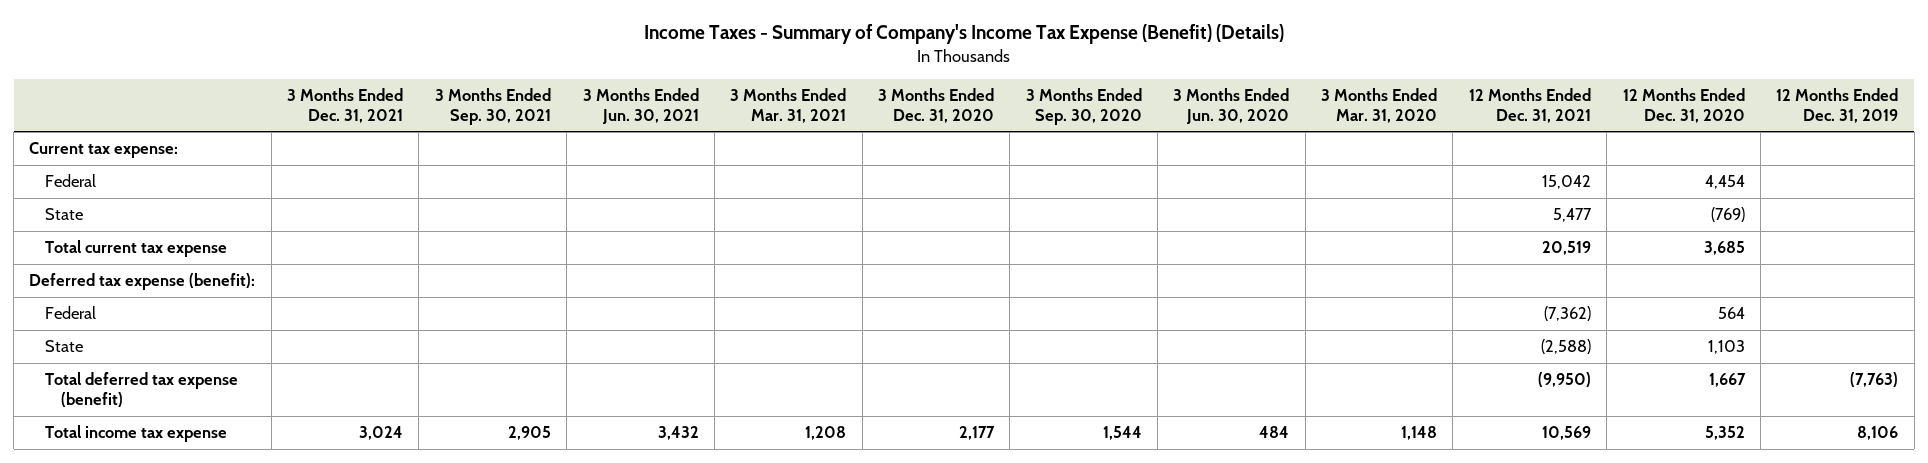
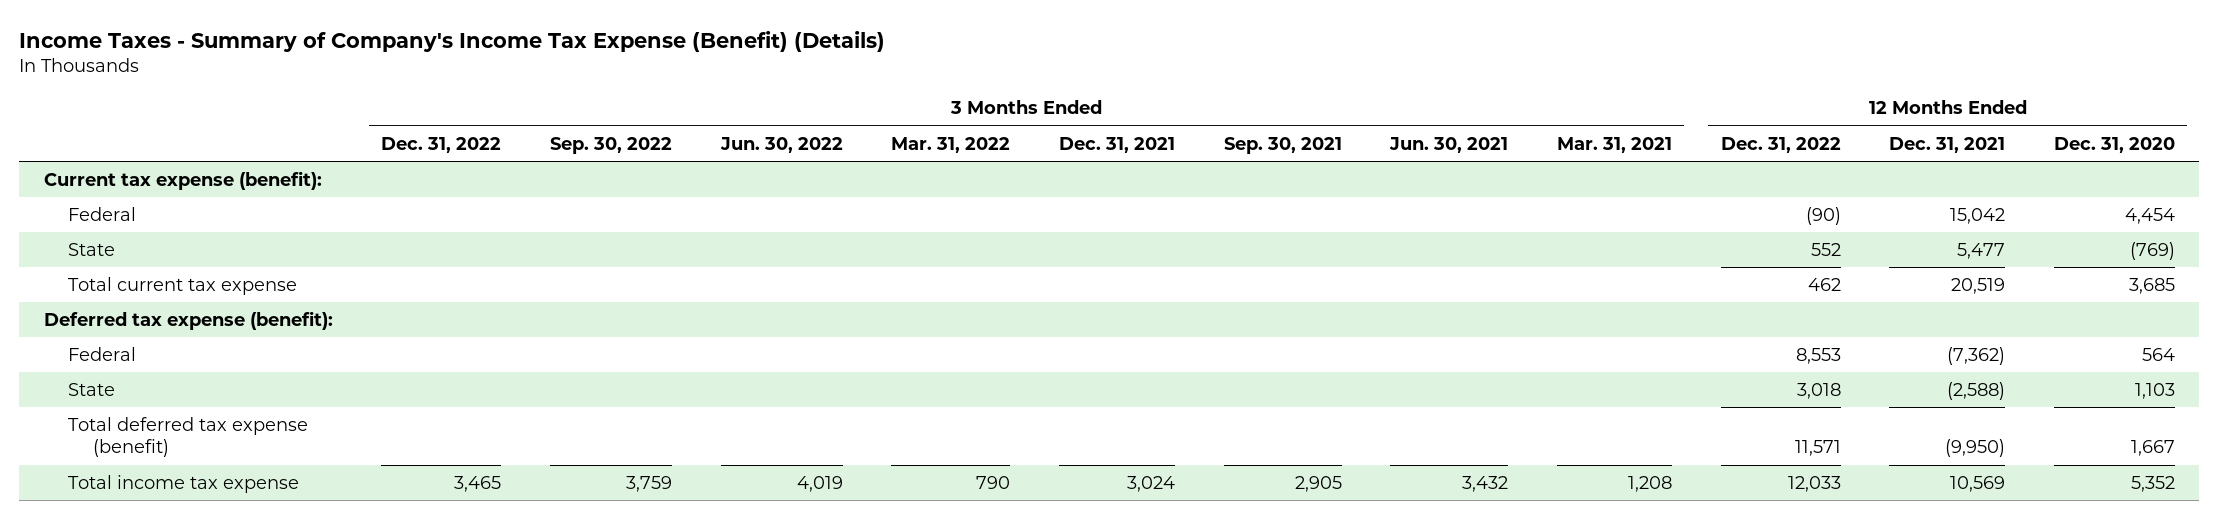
[877,87,994,123] 3 Months Ended Dec. 31, 2020 -> none
[1025,87,1142,125] 3 Months Ended Sep. 30, 2020 -> none
[1173,87,1290,124] 3 Months Ended Jun. 30, 2020 -> none
[1321,87,1438,123] 3 Months Ended Mar. 31, 2020 -> none
[1776,87,1899,123] 12 Months Ended Dec. 31, 2019 -> none
none -> [381,136,502,153] Dec. 31, 2022
none -> [549,136,672,154] Sep. 30, 2022
none -> [719,136,843,153] Jun. 30, 2022
none -> [891,136,1011,153] Mar. 31, 2022
none -> [1720,136,1841,153] Dec. 31, 2022
[29,142,179,159] Current tax expense: -> [43,171,322,191] Current tax expense (benefit):

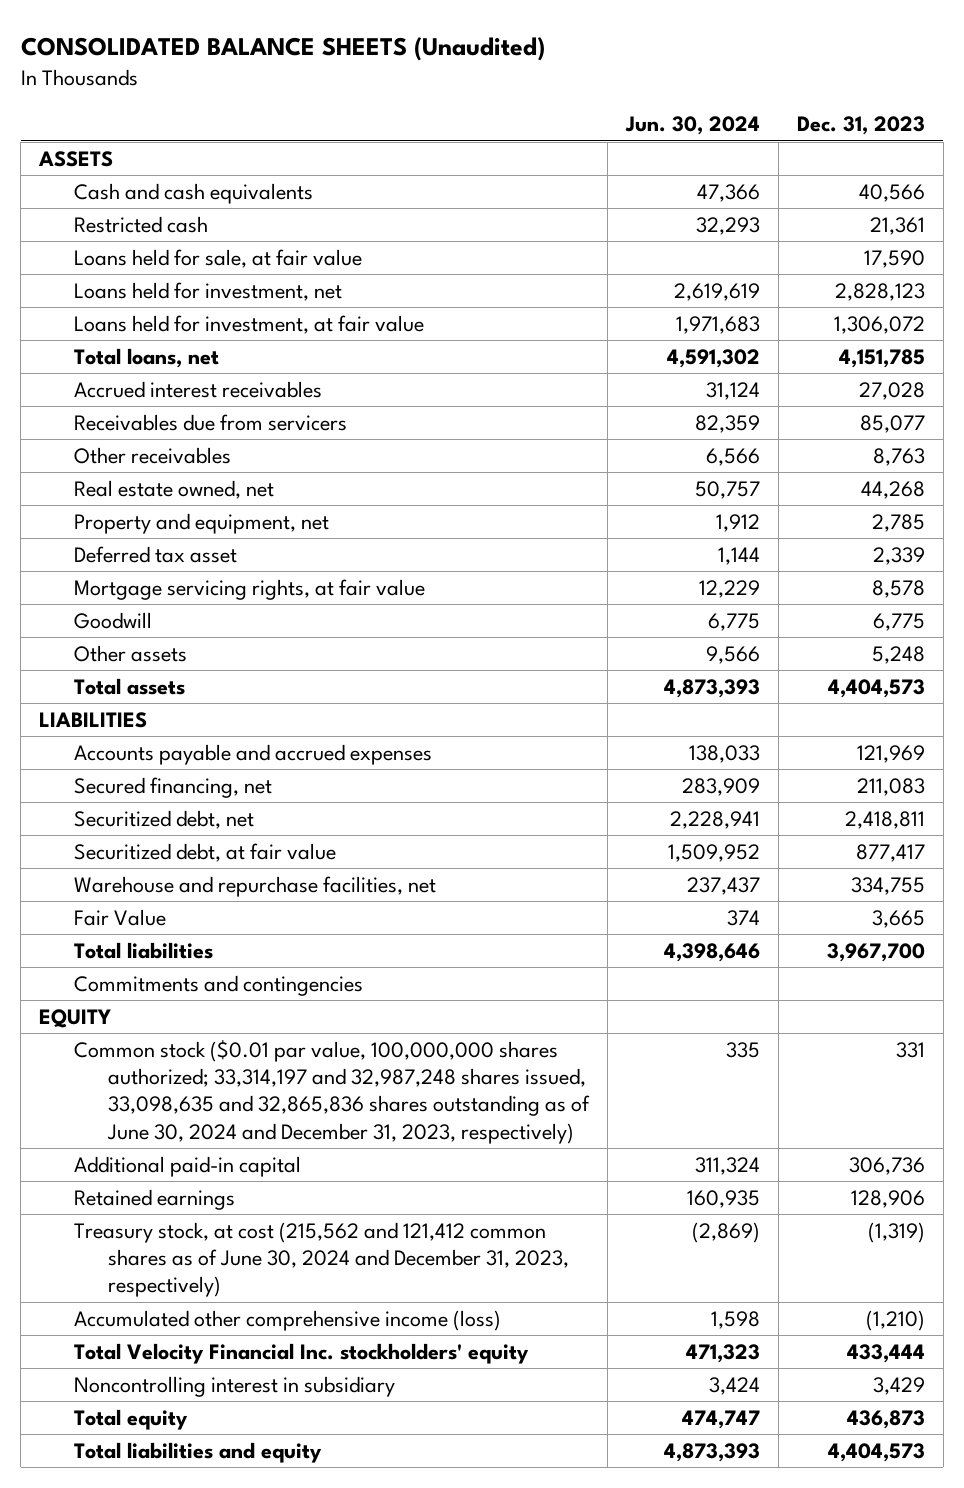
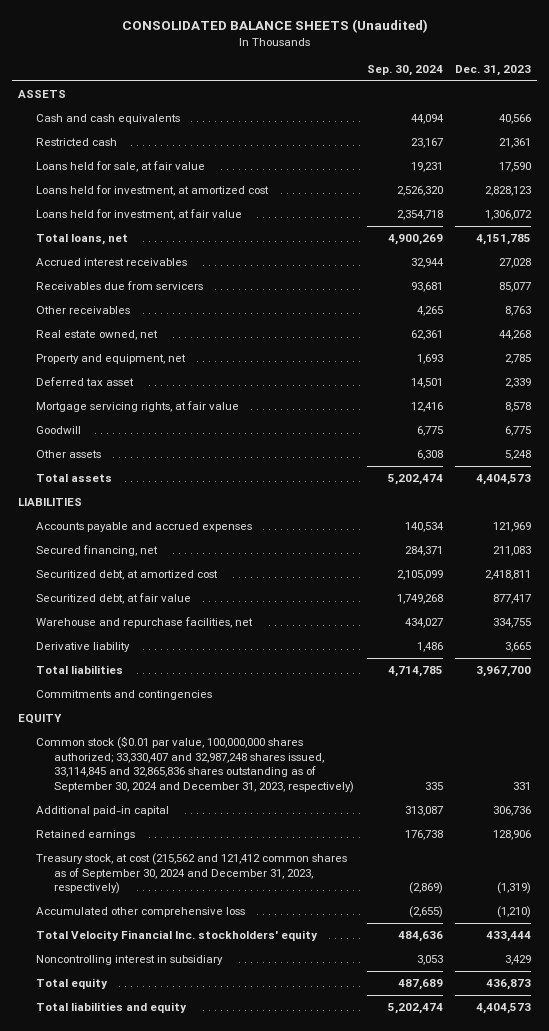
[624,116,760,136] Jun. 30, 2024 -> none
none -> [366,65,443,77] Sep. 30, 2024
[73,281,342,301] Loans held for investment, net -> [36,185,270,197] Loans held for investment, at amortized cost
[73,809,254,829] Securitized debt, net -> [36,570,219,581] Securitized debt, at amortized cost
[73,908,166,926] Fair Value -> [36,642,131,653] Derivative liability
[73,1039,591,1144] Common stock ($0.01 par value, 100,000,000 shares authorized; 33,314,197 and 32,987,248 shares issued, 33,098,635 and 32,865,836 shares outstanding as of June 30, 2024 and December 31, 2023, respectively) -> [36,736,355,793] Common stock ($0.01 par value, 100,000,000 shares authorized; 33,330,407 and 32,987,248 shares issued, 33,114,845 and 32,865,836 shares outstanding as of September 30, 2024 and December 31, 2023, respectively)
[73,1221,570,1298] Treasury stock, at cost (215,562 and 121,412 common shares as of June 30, 2024 and December 31, 2023, respectively) -> [36,853,348,895] Treasury stock, at cost (215,562 and 121,412 common shares as of September 30, 2024 and December 31, 2023, respectively)
[73,1309,501,1331] Accumulated other comprehensive income (loss) -> [36,907,246,918] Accumulated other comprehensive loss

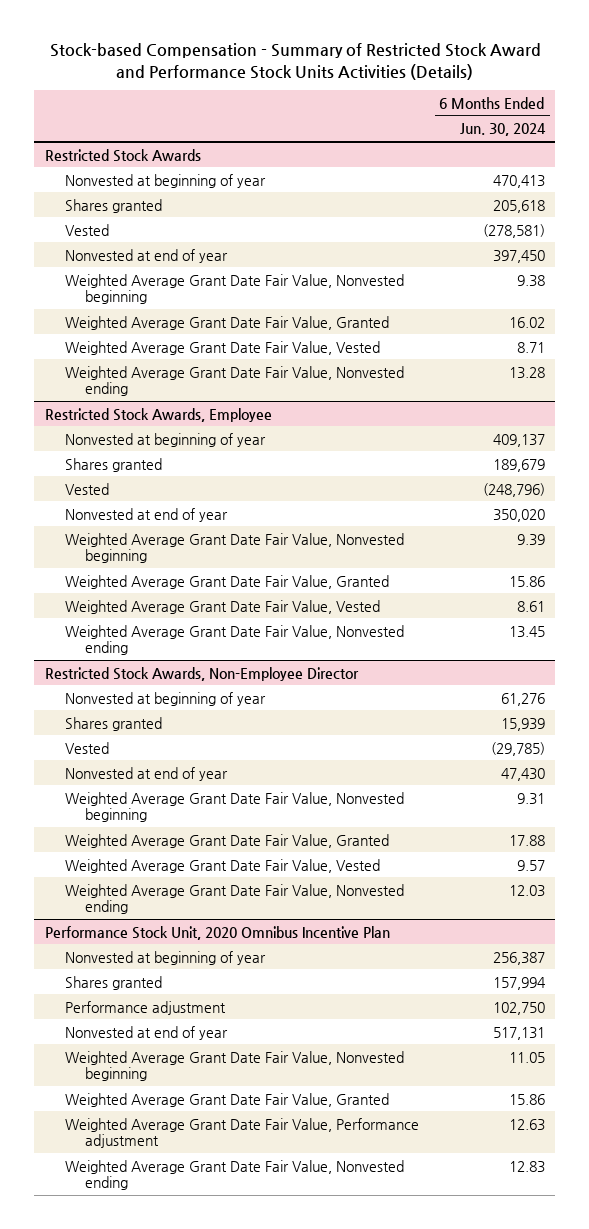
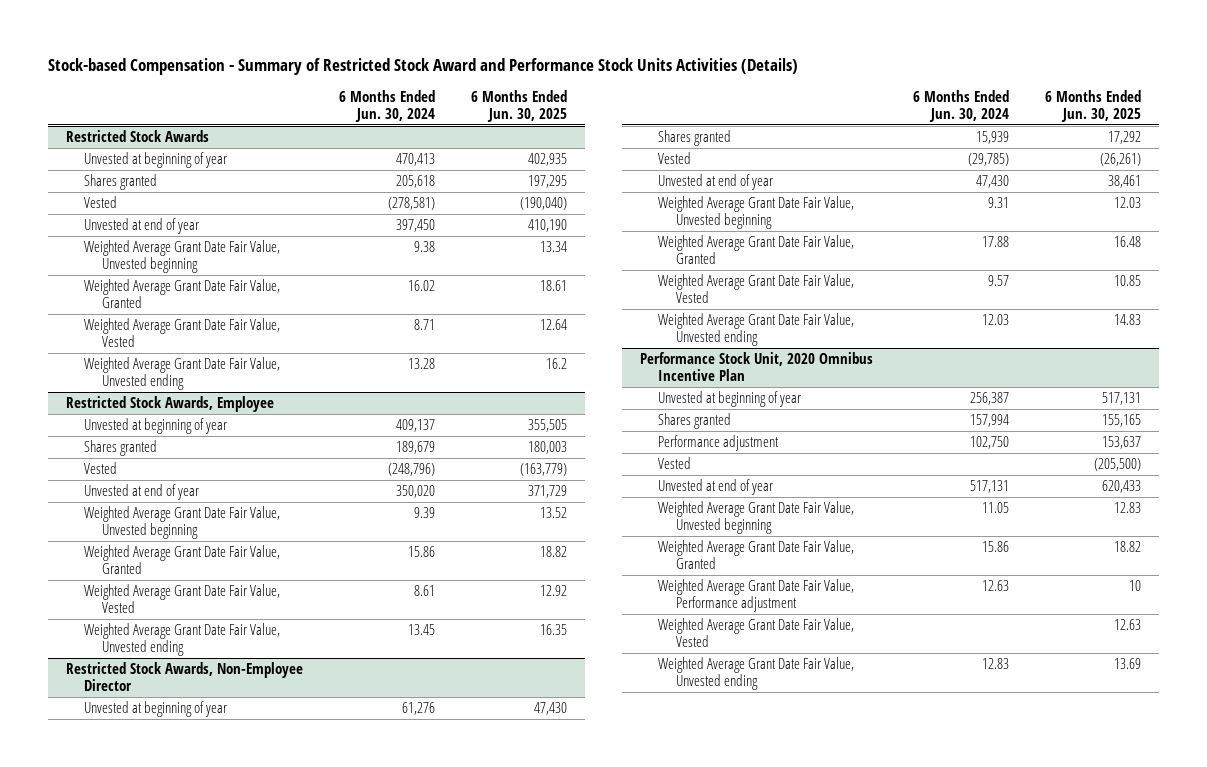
none -> [471,89,568,122] 6 Months Ended Jun. 30, 2025
[64,173,266,188] Nonvested at beginning of year -> [84,152,228,169] Unvested at beginning of year
[64,248,228,263] Nonvested at end of year -> [84,218,200,235] Unvested at end of year
[64,273,404,304] Weighted Average Grant Date Fair Value, Nonvested beginning -> [84,240,281,274] Weighted Average Grant Date Fair Value, Unvested beginning
[64,365,404,396] Weighted Average Grant Date Fair Value, Nonvested ending -> [84,357,281,391] Weighted Average Grant Date Fair Value, Unvested ending
[64,432,266,447] Nonvested at beginning of year -> [84,418,228,435] Unvested at beginning of year
[64,507,228,522] Nonvested at end of year -> [84,484,200,501] Unvested at end of year
[64,532,404,563] Weighted Average Grant Date Fair Value, Nonvested beginning -> [84,506,281,540] Weighted Average Grant Date Fair Value, Unvested beginning
[64,624,404,655] Weighted Average Grant Date Fair Value, Nonvested ending -> [84,623,281,657] Weighted Average Grant Date Fair Value, Unvested ending
[64,691,266,706] Nonvested at beginning of year -> [84,701,228,718] Unvested at beginning of year
[64,766,228,781] Nonvested at end of year -> [657,174,773,191] Unvested at end of year
[64,791,404,822] Weighted Average Grant Date Fair Value, Nonvested beginning -> [657,196,854,230] Weighted Average Grant Date Fair Value, Unvested beginning
[64,883,404,914] Weighted Average Grant Date Fair Value, Nonvested ending -> [657,313,854,347] Weighted Average Grant Date Fair Value, Unvested ending
[64,950,266,965] Nonvested at beginning of year -> [657,391,801,408] Unvested at beginning of year
none -> [657,457,691,470] Vested
[64,1025,228,1040] Nonvested at end of year -> [657,479,773,496] Unvested at end of year
[64,1050,404,1081] Weighted Average Grant Date Fair Value, Nonvested beginning -> [657,501,854,535] Weighted Average Grant Date Fair Value, Unvested beginning
none -> [657,618,854,648] Weighted Average Grant Date Fair Value, Vested
[64,1159,404,1190] Weighted Average Grant Date Fair Value, Nonvested ending -> [657,657,854,691] Weighted Average Grant Date Fair Value, Unvested ending

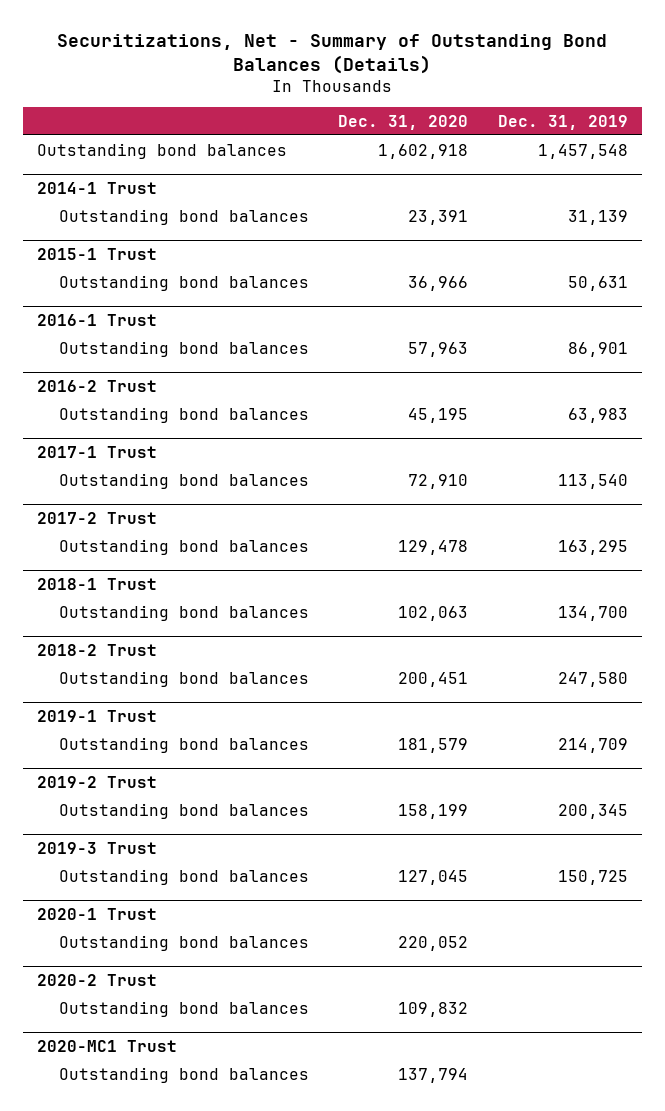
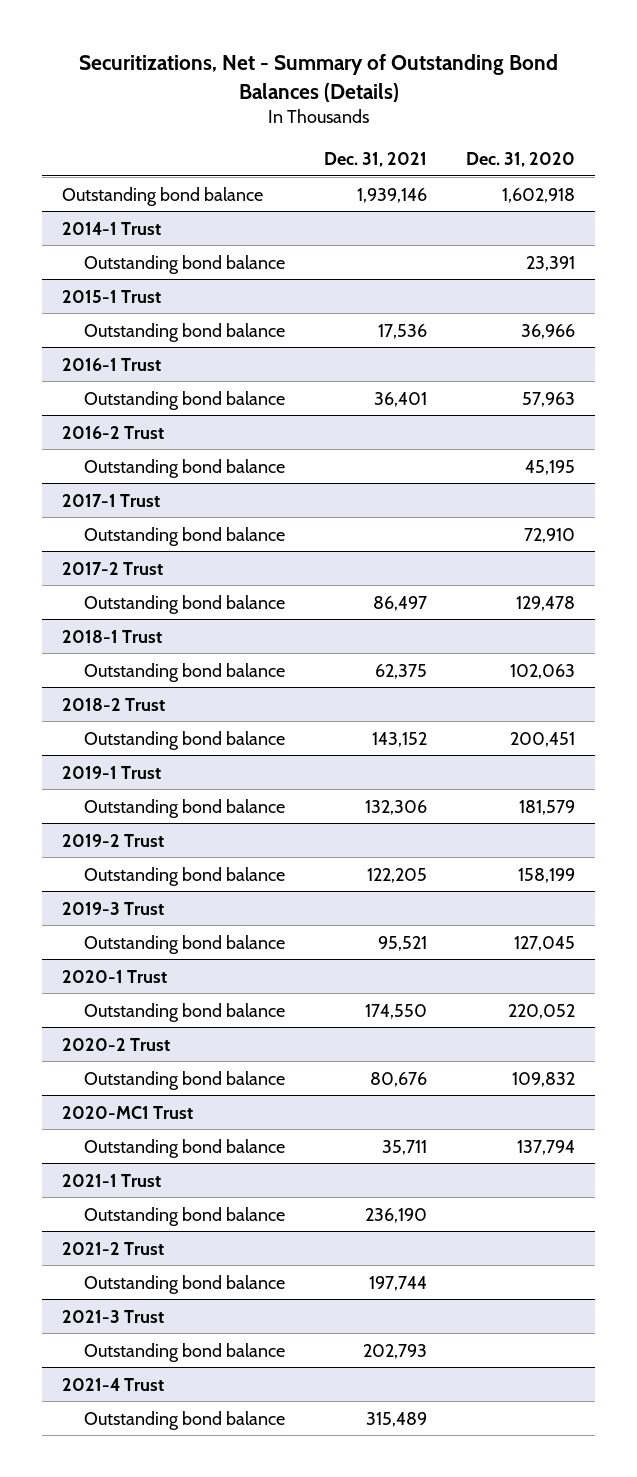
[497,114,628,130] Dec. 31, 2019 -> none
none -> [323,151,427,167] Dec. 31, 2021
[37,142,288,159] Outstanding bond balances -> [61,186,263,206] Outstanding bond balance
[59,208,310,225] Outstanding bond balances -> [83,254,285,274] Outstanding bond balance
[59,274,310,291] Outstanding bond balances -> [83,322,285,342] Outstanding bond balance
[59,340,310,357] Outstanding bond balances -> [83,390,285,410] Outstanding bond balance
[59,406,310,423] Outstanding bond balances -> [83,458,285,478] Outstanding bond balance
[59,472,310,489] Outstanding bond balances -> [83,526,285,546] Outstanding bond balance
[59,538,310,555] Outstanding bond balances -> [83,594,285,614] Outstanding bond balance
[59,604,310,621] Outstanding bond balances -> [83,662,285,682] Outstanding bond balance
[59,670,310,687] Outstanding bond balances -> [83,730,285,750] Outstanding bond balance
[59,736,310,753] Outstanding bond balances -> [83,798,285,818] Outstanding bond balance
[59,802,310,819] Outstanding bond balances -> [83,866,285,886] Outstanding bond balance
[59,868,310,885] Outstanding bond balances -> [83,934,285,954] Outstanding bond balance
[59,934,310,951] Outstanding bond balances -> [83,1002,285,1022] Outstanding bond balance
[59,1000,310,1017] Outstanding bond balances -> [83,1070,285,1090] Outstanding bond balance
[59,1066,310,1083] Outstanding bond balances -> [83,1138,285,1158] Outstanding bond balance
none -> [61,1173,161,1187] 2021-1 Trust
none -> [83,1206,285,1226] Outstanding bond balance
none -> [61,1241,164,1255] 2021-2 Trust
none -> [83,1274,285,1294] Outstanding bond balance
none -> [61,1309,164,1323] 2021-3 Trust
none -> [83,1342,285,1362] Outstanding bond balance
none -> [61,1377,164,1391] 2021-4 Trust
none -> [83,1410,285,1430] Outstanding bond balance

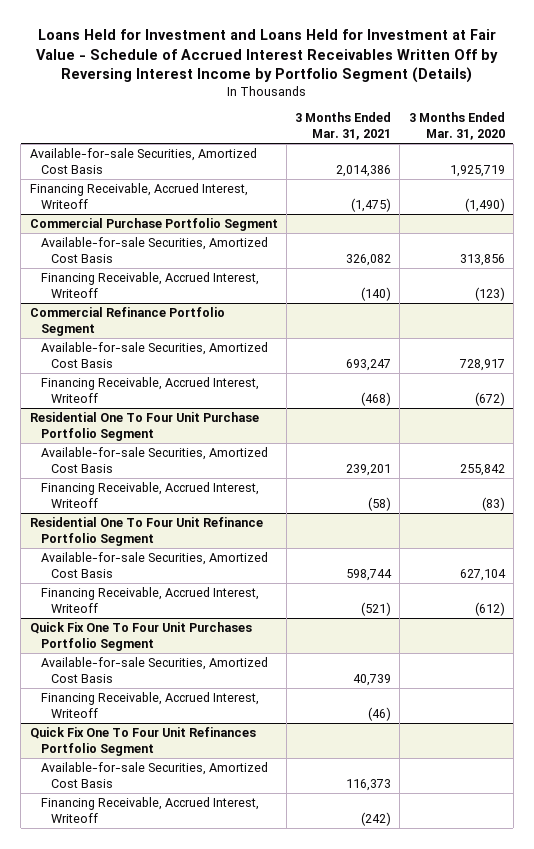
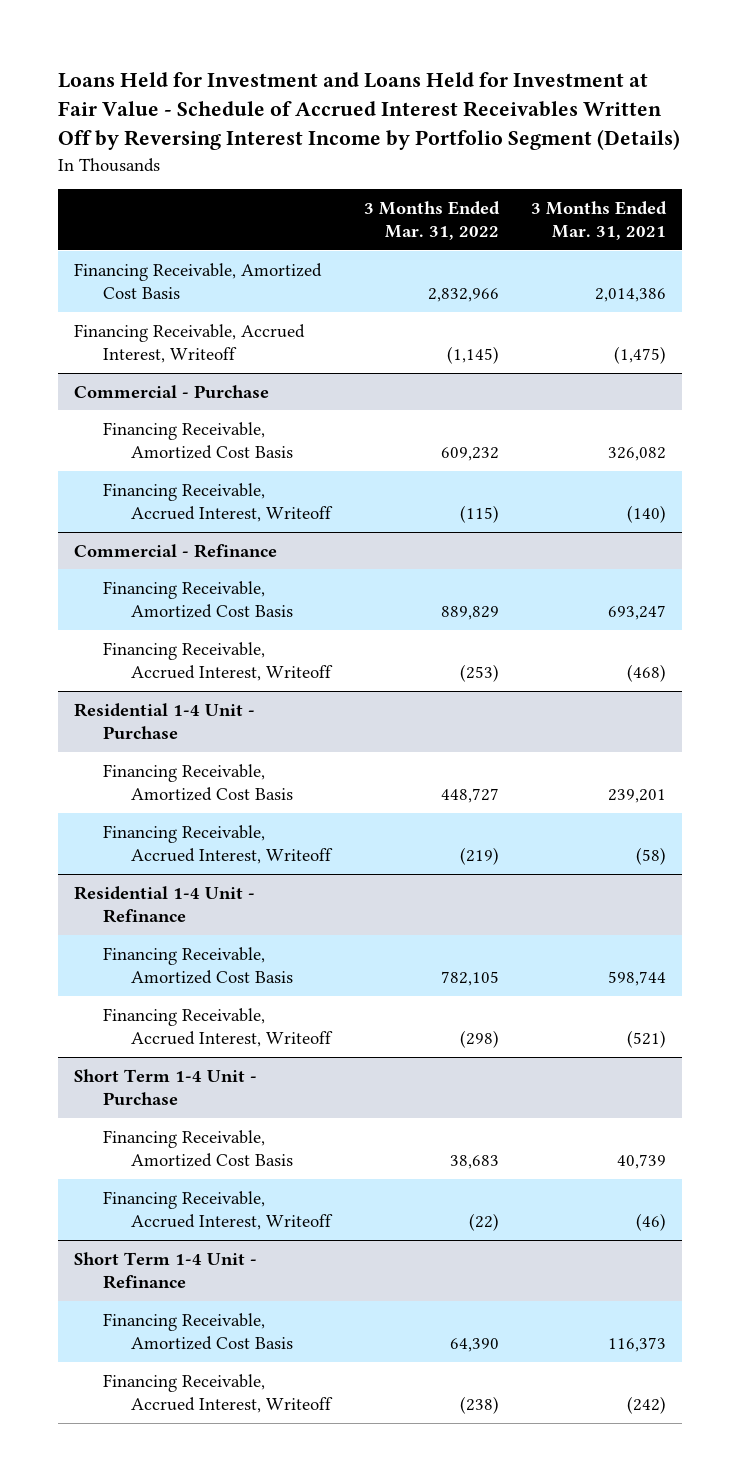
[408,112,505,141] 3 Months Ended Mar. 31, 2020 -> none
none -> [363,201,500,241] 3 Months Ended Mar. 31, 2022
[29,148,257,174] Available-for-sale Securities, Amortized Cost Basis -> [74,262,323,300] Financing Receivable, Amortized Cost Basis
[29,218,278,232] Commercial Purchase Portfolio Segment -> [74,384,270,399] Commercial - Purchase
[40,237,268,263] Available-for-sale Securities, Amortized Cost Basis -> [102,421,294,460] Financing Receivable, Amortized Cost Basis
[29,307,225,336] Commercial Refinance Portfolio Segment -> [74,543,278,558] Commercial - Refinance
[40,342,268,368] Available-for-sale Securities, Amortized Cost Basis -> [102,580,294,619] Financing Receivable, Amortized Cost Basis
[29,412,259,441] Residential One To Four Unit Purchase Portfolio Segment -> [74,702,256,741] Residential 1-4 Unit - Purchase
[40,447,268,473] Available-for-sale Securities, Amortized Cost Basis -> [102,763,294,802] Financing Receivable, Amortized Cost Basis
[29,517,263,546] Residential One To Four Unit Refinance Portfolio Segment -> [74,885,256,924] Residential 1-4 Unit - Refinance
[40,552,268,578] Available-for-sale Securities, Amortized Cost Basis -> [102,946,294,985] Financing Receivable, Amortized Cost Basis
[29,622,252,651] Quick Fix One To Four Unit Purchases Portfolio Segment -> none
none -> [74,1068,258,1107] Short Term 1-4 Unit - Purchase
[40,657,268,683] Available-for-sale Securities, Amortized Cost Basis -> [102,1129,294,1168] Financing Receivable, Amortized Cost Basis
[29,727,256,756] Quick Fix One To Four Unit Refinances Portfolio Segment -> none
none -> [74,1251,258,1290] Short Term 1-4 Unit - Refinance
[40,762,268,788] Available-for-sale Securities, Amortized Cost Basis -> [102,1312,294,1351] Financing Receivable, Amortized Cost Basis

